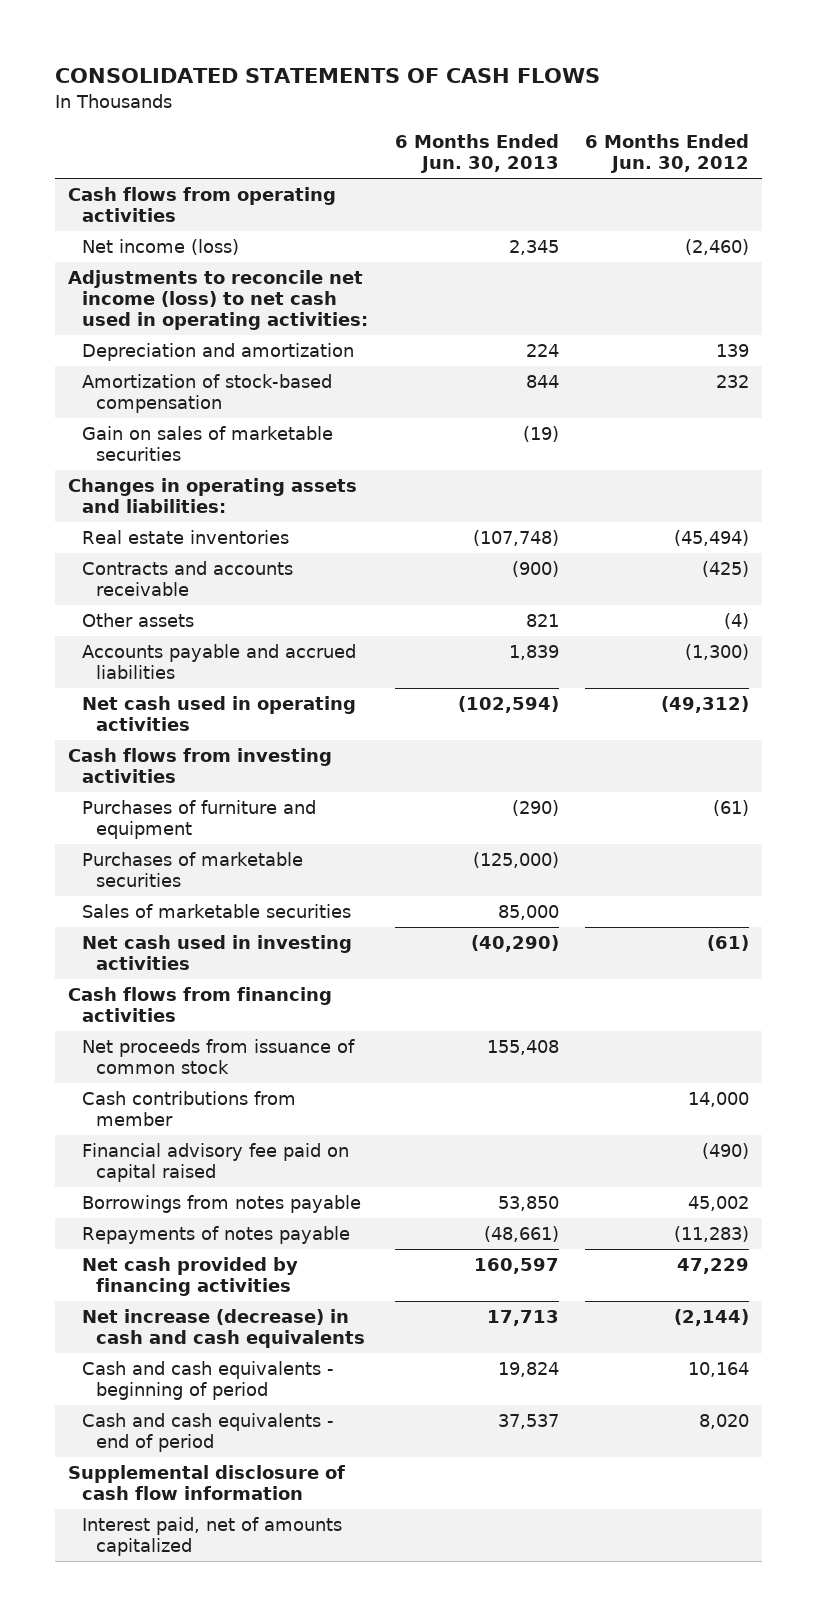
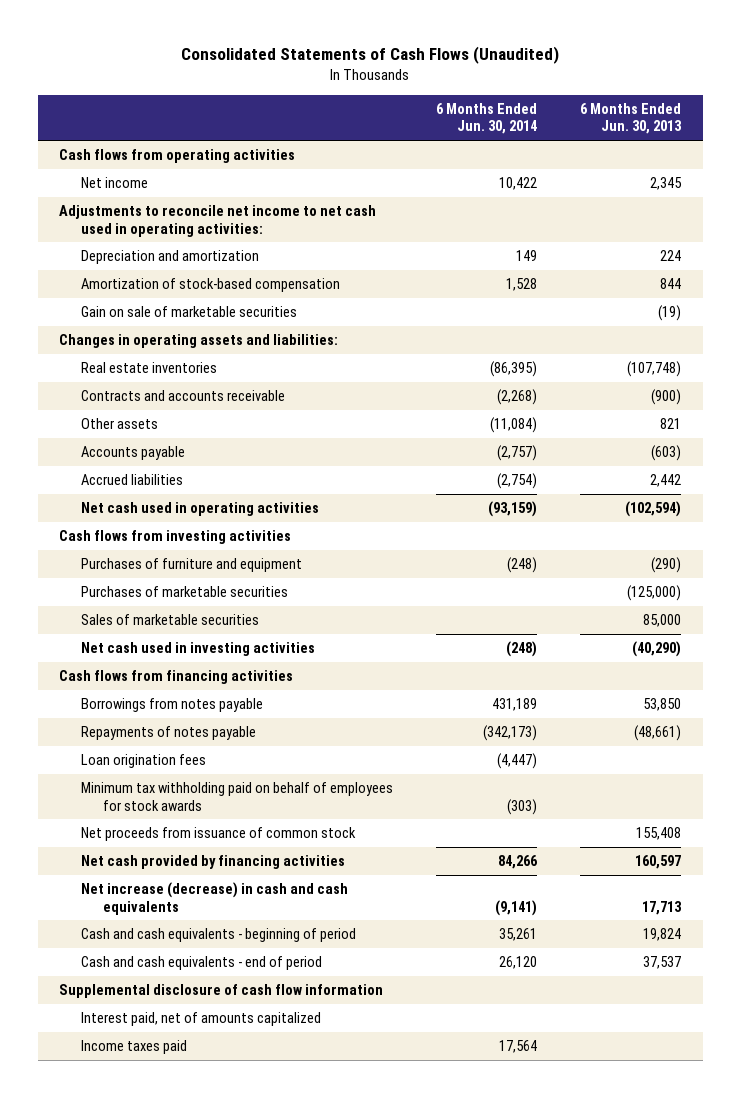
[55,68,601,84] CONSOLIDATED STATEMENTS OF CASH FLOWS -> [181,46,560,65] Consolidated Statements of Cash Flows (Unaudited)
[585,134,750,174] 6 Months Ended Jun. 30, 2012 -> none
none -> [436,103,538,135] 6 Months Ended Jun. 30, 2014
[81,239,239,256] Net income (loss) -> [81,177,149,189] Net income
[68,270,368,331] Adjustments to reconcile net income (loss) to net cash used in operating activities: -> [59,205,377,237] Adjustments to reconcile net income to net cash used in operating activities:
[81,426,333,462] Gain on sales of marketable securities -> [81,306,298,318] Gain on sale of marketable securities
[81,644,356,680] Accounts payable and accrued liabilities -> none
none -> [81,446,186,461] Accounts payable
none -> [81,474,184,486] Accrued liabilities
[81,1091,296,1127] Cash contributions from member -> none
[81,1143,349,1183] Financial advisory fee paid on capital raised -> none
none -> [81,754,207,769] Loan origination fees
none -> [81,782,394,811] Minimum tax withholding paid on behalf of employees for stock awards
[81,1039,355,1075] Net proceeds from issuance of common stock -> [81,827,357,842] Net proceeds from issuance of common stock
none -> [81,1040,188,1055] Income taxes paid

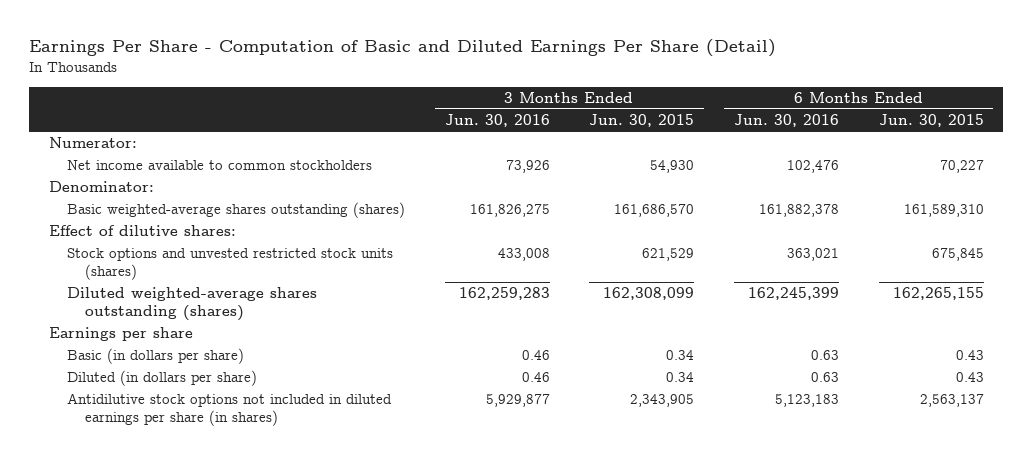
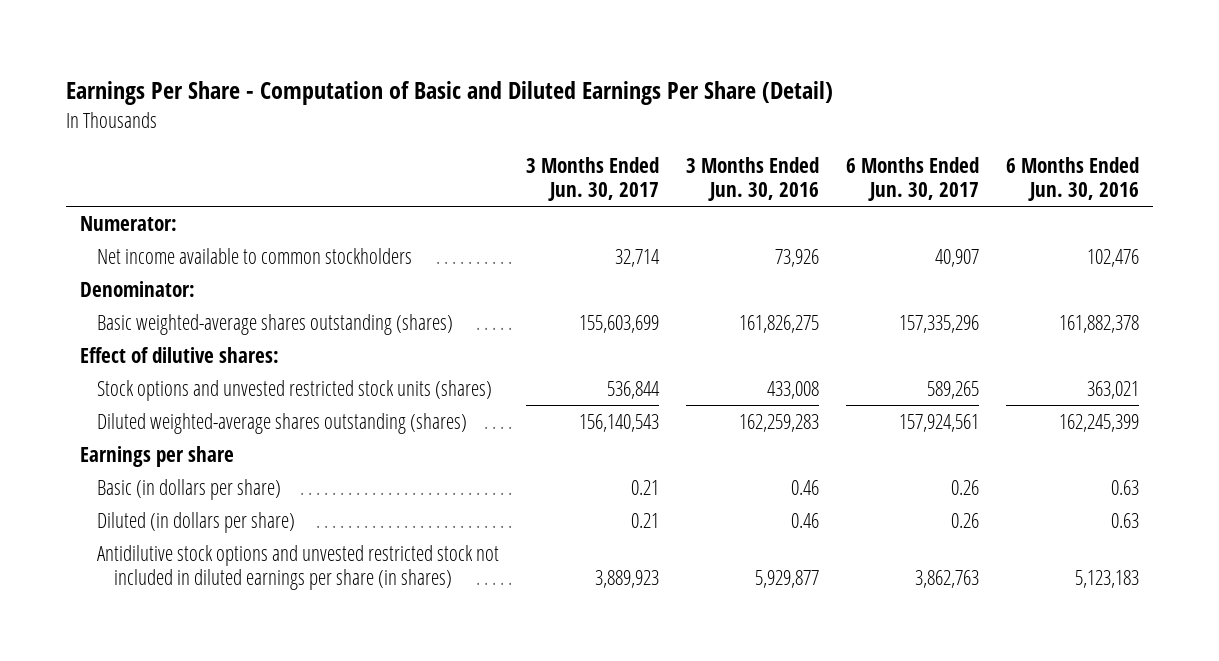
[589,114,695,128] Jun. 30, 2015 -> none
[878,114,984,128] Jun. 30, 2015 -> none
none -> [525,156,659,202] 3 Months Ended Jun. 30, 2017
none -> [846,156,980,202] 6 Months Ended Jun. 30, 2017
[66,393,392,427] Antidilutive stock options not included in diluted earnings per share (in shares) -> [96,545,499,591] Antidilutive stock options and unvested restricted stock not included in diluted earnings per share (in shares)

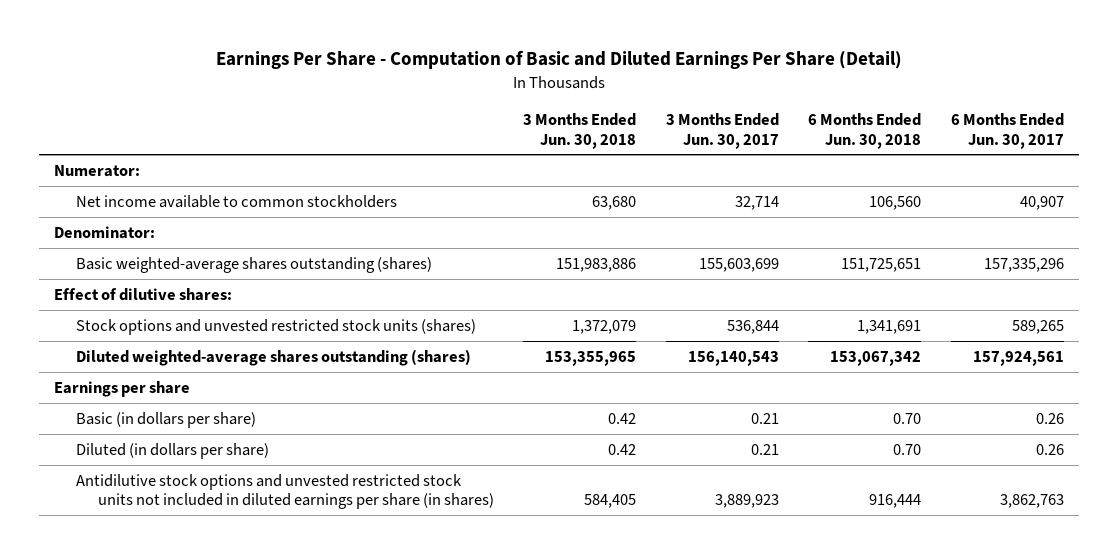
[685,156,819,202] 3 Months Ended Jun. 30, 2016 -> none
[1006,156,1140,202] 6 Months Ended Jun. 30, 2016 -> none
none -> [523,113,637,149] 3 Months Ended Jun. 30, 2018
none -> [808,113,922,149] 6 Months Ended Jun. 30, 2018
[96,545,499,591] Antidilutive stock options and unvested restricted stock not included in diluted earnings per share (in shares) -> [75,473,494,510] Antidilutive stock options and unvested restricted stock units not included in diluted earnings per share (in shares)

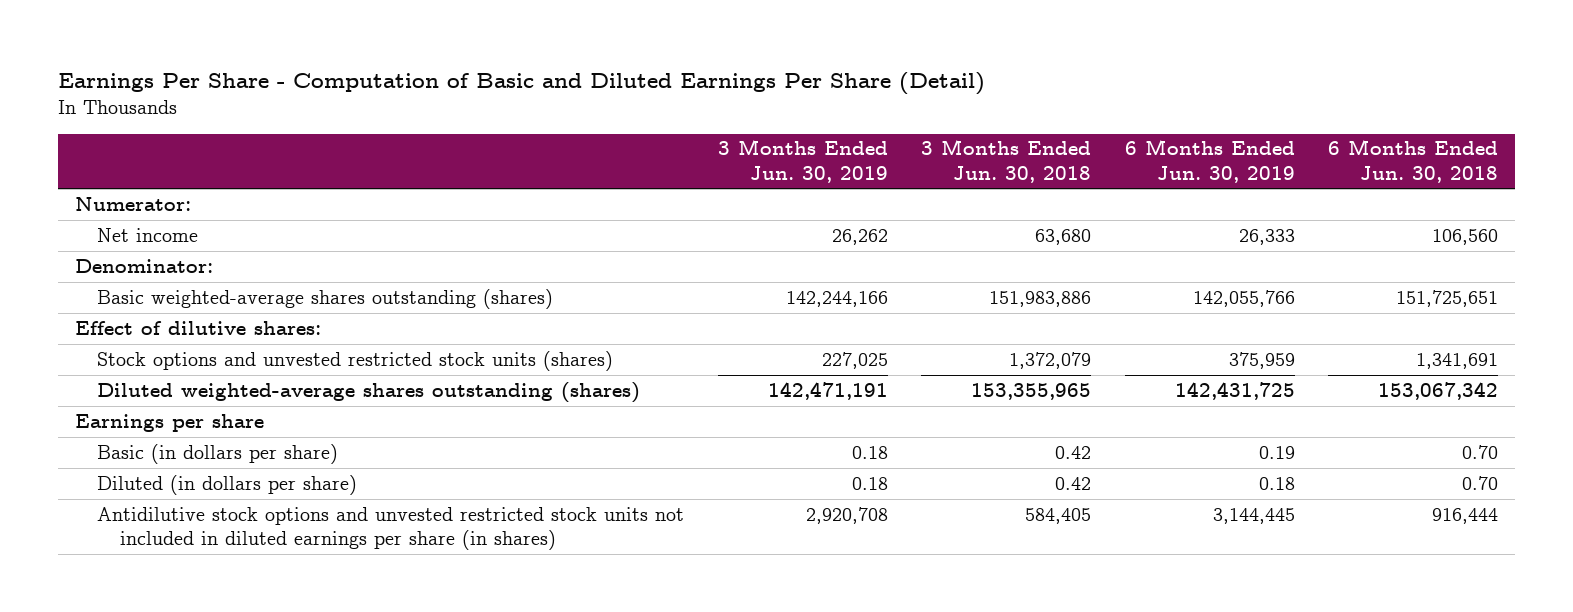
[665,113,779,149] 3 Months Ended Jun. 30, 2017 -> none
[950,113,1064,149] 6 Months Ended Jun. 30, 2017 -> none
none -> [717,139,888,183] 3 Months Ended Jun. 30, 2019
none -> [1124,139,1295,183] 6 Months Ended Jun. 30, 2019
[75,194,397,208] Net income available to common stockholders -> [97,227,199,242] Net income

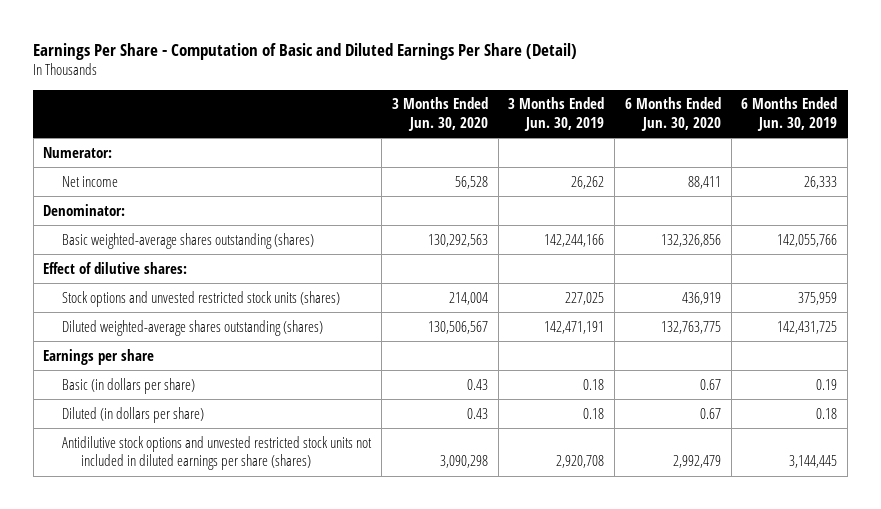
[921,139,1092,183] 3 Months Ended Jun. 30, 2018 -> none
[1328,139,1499,183] 6 Months Ended Jun. 30, 2018 -> none
none -> [391,97,488,132] 3 Months Ended Jun. 30, 2020
none -> [624,97,721,132] 6 Months Ended Jun. 30, 2020
[97,506,685,551] Antidilutive stock options and unvested restricted stock units not included in diluted earnings per share (in shares) -> [62,435,373,471] Antidilutive stock options and unvested restricted stock units not included in diluted earnings per share (shares)

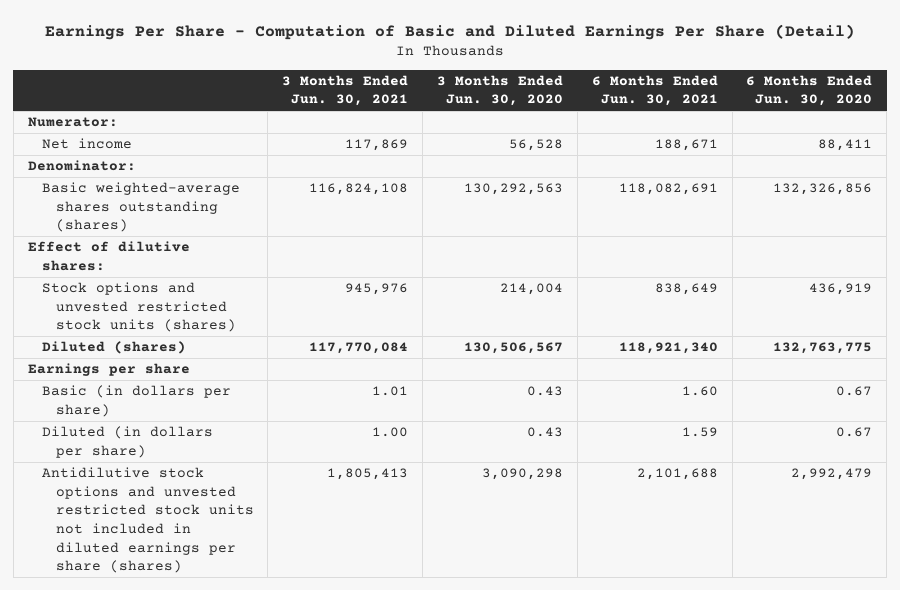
[508,97,605,132] 3 Months Ended Jun. 30, 2019 -> none
[741,97,838,132] 6 Months Ended Jun. 30, 2019 -> none
none -> [282,74,409,107] 3 Months Ended Jun. 30, 2021
none -> [591,74,718,107] 6 Months Ended Jun. 30, 2021
[62,319,324,336] Diluted weighted-average shares outstanding (shares) -> [41,341,186,355] Diluted (shares)

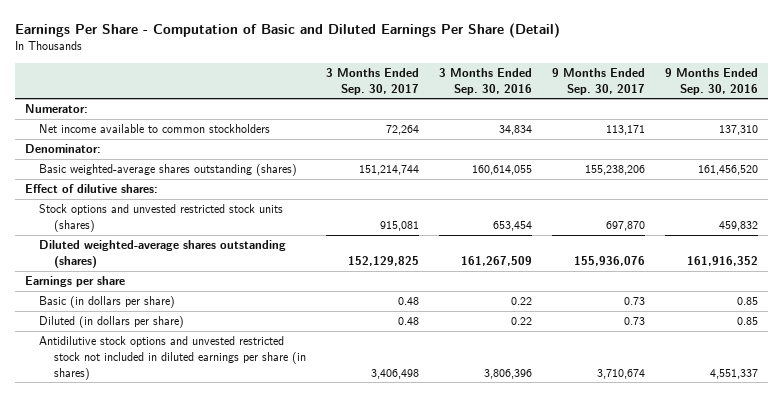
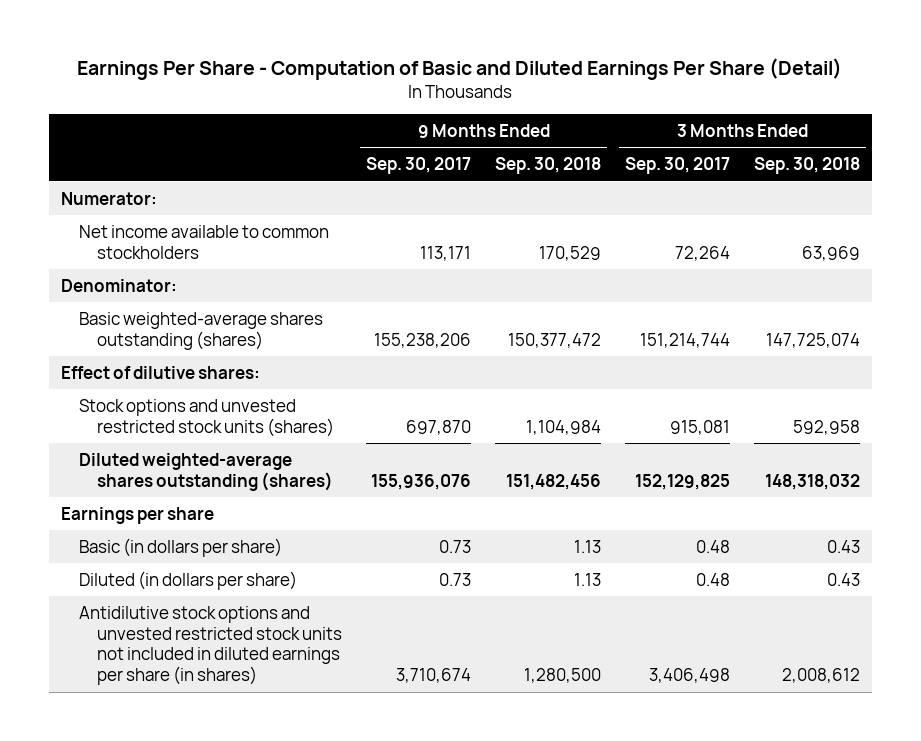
[438,67,532,95] 3 Months Ended Sep. 30, 2016 -> none
[664,67,758,95] 9 Months Ended Sep. 30, 2016 -> none
none -> [495,157,602,175] Sep. 30, 2018
none -> [754,157,861,175] Sep. 30, 2018
[39,336,307,380] Antidilutive stock options and unvested restricted stock not included in diluted earnings per share (in shares) -> [78,605,343,686] Antidilutive stock options and unvested restricted stock units not included in diluted earnings per share (in shares)

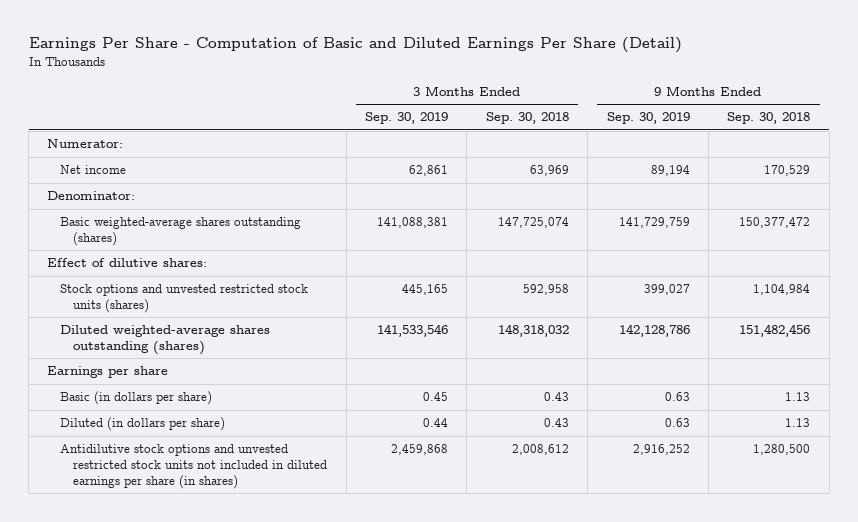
[366,157,472,175] Sep. 30, 2017 -> none
[625,157,731,175] Sep. 30, 2017 -> none
none -> [365,112,449,125] Sep. 30, 2019
none -> [606,112,690,125] Sep. 30, 2019
[78,224,329,259] Net income available to common stockholders -> [60,165,127,175] Net income

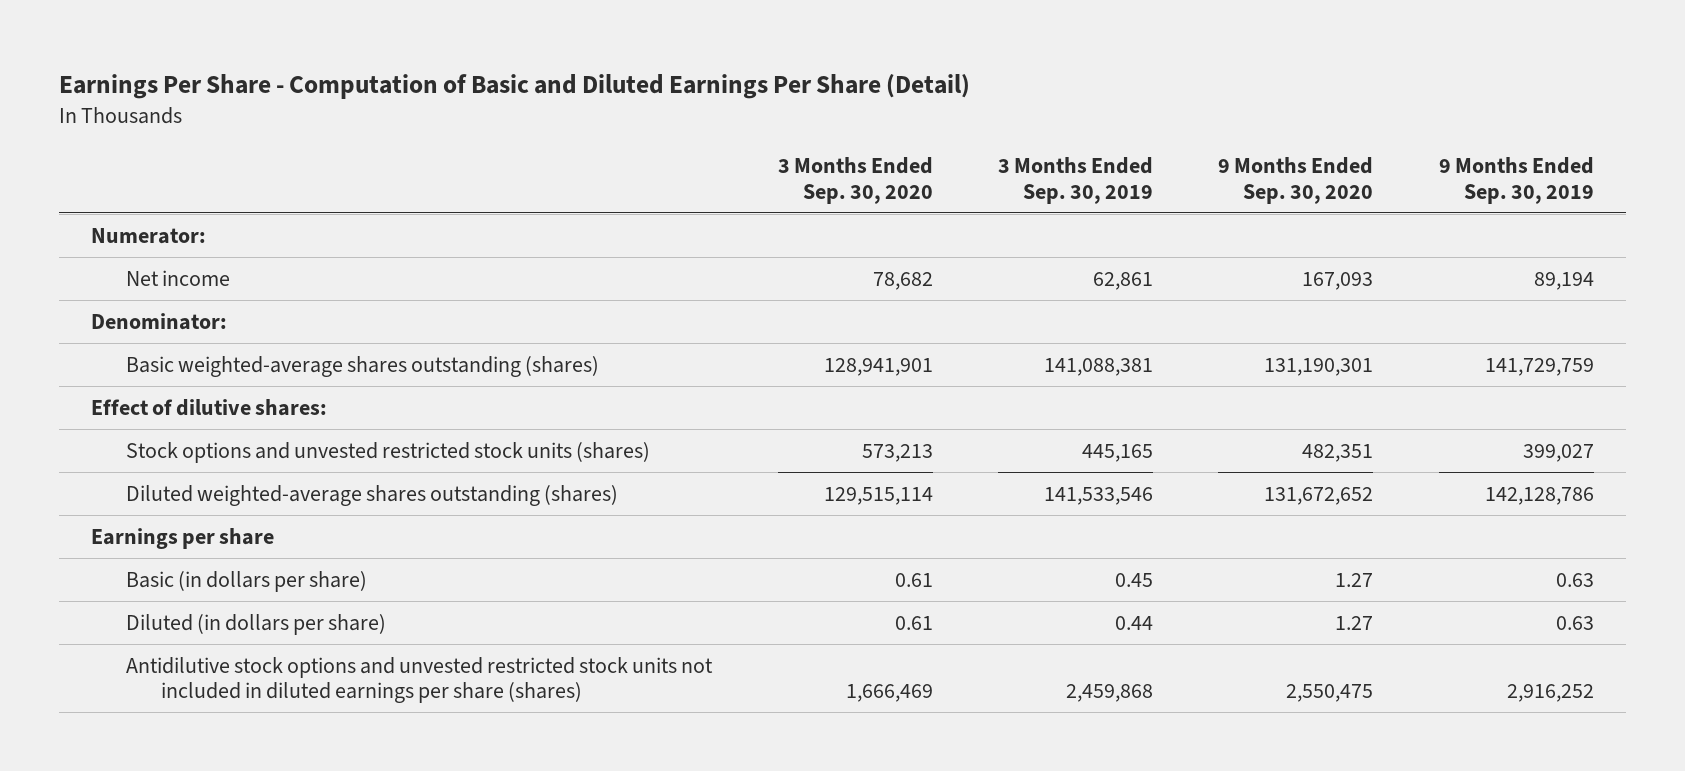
[485,112,569,125] Sep. 30, 2018 -> none
[727,112,811,125] Sep. 30, 2018 -> none
none -> [777,157,933,204] 3 Months Ended Sep. 30, 2020
none -> [1218,157,1374,204] 9 Months Ended Sep. 30, 2020
[60,444,328,489] Antidilutive stock options and unvested restricted stock units not included in diluted earnings per share (in shares) -> [126,656,714,704] Antidilutive stock options and unvested restricted stock units not included in diluted earnings per share (shares)

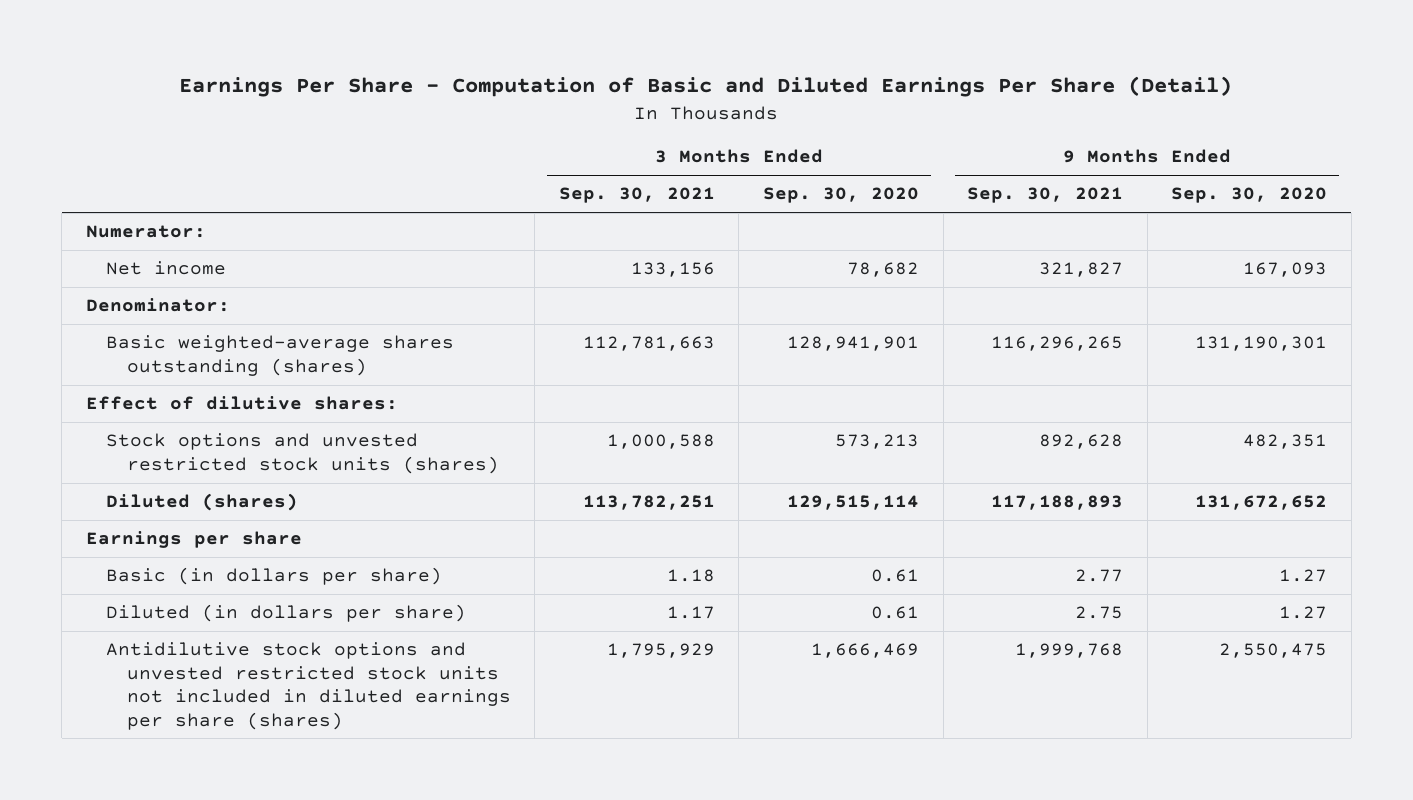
[997,157,1153,204] 3 Months Ended Sep. 30, 2019 -> none
[1438,157,1594,204] 9 Months Ended Sep. 30, 2019 -> none
none -> [558,187,715,204] Sep. 30, 2021
none -> [967,187,1124,204] Sep. 30, 2021
[126,484,619,506] Diluted weighted-average shares outstanding (shares) -> [106,493,299,512] Diluted (shares)

